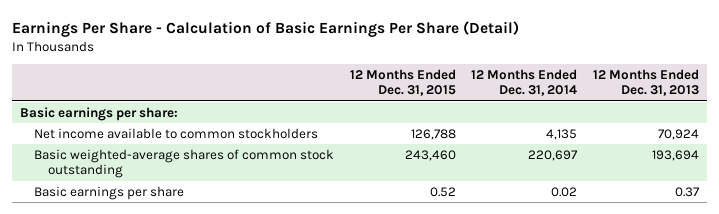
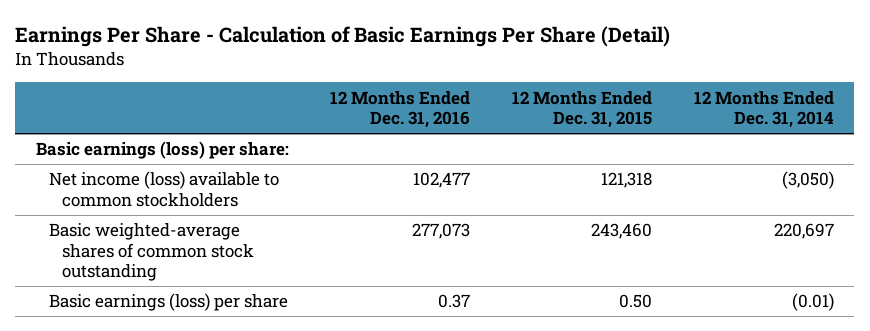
[593,69,700,97] 12 Months Ended Dec. 31, 2013 -> none
none -> [330,90,471,129] 12 Months Ended Dec. 31, 2016
[20,106,179,121] Basic earnings per share: -> [35,141,289,160] Basic earnings (loss) per share:
[33,127,318,139] Net income available to common stockholders -> [48,171,279,207] Net income (loss) available to common stockholders
[410,128,456,140] 126,788 -> [601,172,653,189] 121,318
[546,128,578,140] 4,135 -> [781,171,834,190] (3,050)
[33,185,184,200] Basic earnings per share -> [48,293,288,312] Basic earnings (loss) per share
[429,186,456,197] 0.52 -> [619,294,653,309] 0.50
[551,186,578,197] 0.02 -> [791,293,834,312] (0.01)

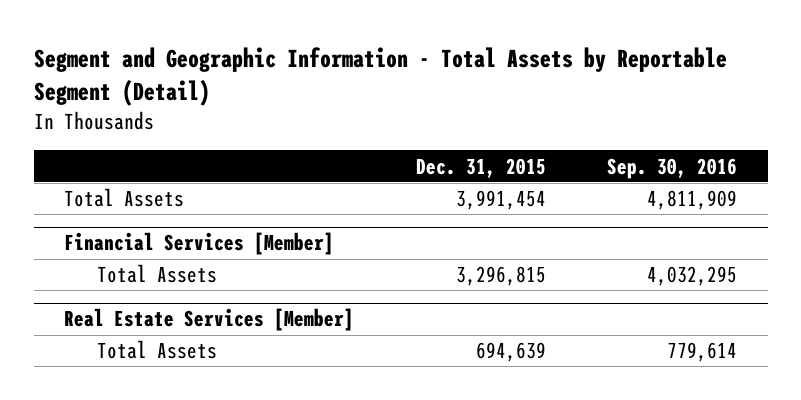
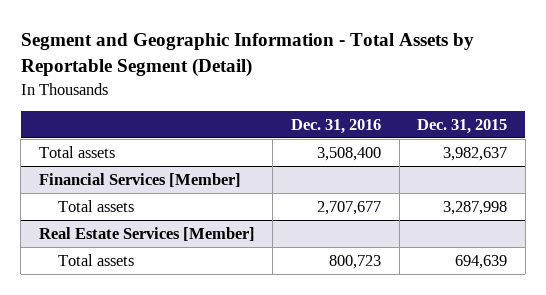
[606,157,737,179] Sep. 30, 2016 -> none
none -> [290,118,381,134] Dec. 31, 2016
[64,188,185,208] Total Assets -> [38,145,115,158] Total assets
[455,190,546,211] 3,991,454 -> [443,146,508,161] 3,982,637
[97,264,218,284] Total Assets -> [58,199,135,212] Total assets
[455,266,546,287] 3,296,815 -> [443,200,508,215] 3,287,998
[97,340,218,360] Total Assets -> [58,253,135,266] Total assets

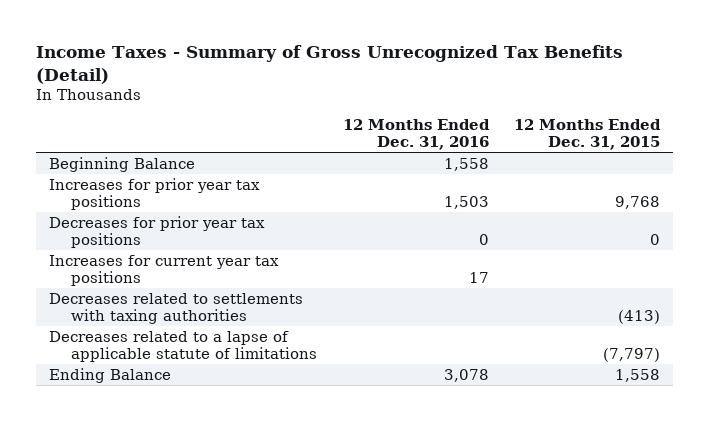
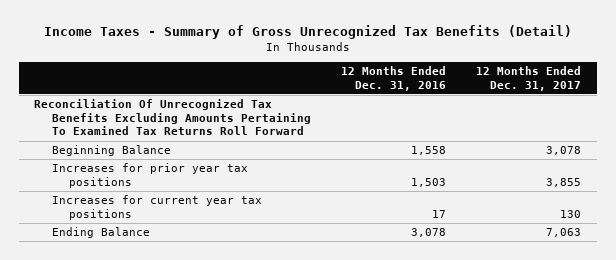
[514,119,662,151] 12 Months Ended Dec. 31, 2015 -> none
none -> [476,66,582,91] 12 Months Ended Dec. 31, 2017
none -> [34,99,311,136] Reconciliation Of Unrecognized Tax Benefits Excluding Amounts Pertaining To Examined Tax Returns Roll Forward
[48,215,265,248] Decreases for prior year tax positions -> none
[48,292,303,324] Decreases related to settlements with taxing authorities -> none
[48,330,317,362] Decreases related to a lapse of applicable statute of limitations -> none

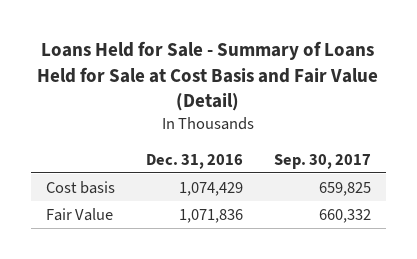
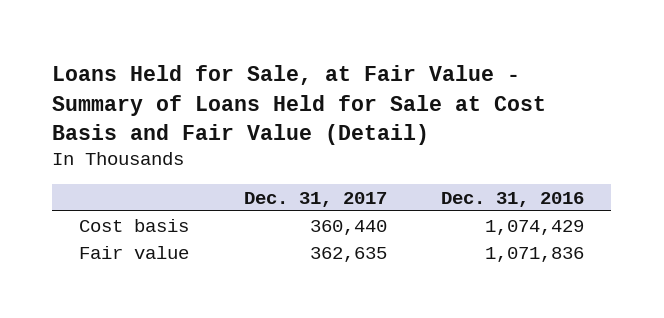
[37,41,379,112] Loans Held for Sale - Summary of Loans Held for Sale at Cost Basis and Fair Value (Detail) -> [52,65,547,146] Loans Held for Sale, at Fair Value - Summary of Loans Held for Sale at Cost Basis and Fair Value (Detail)
[273,153,371,169] Sep. 30, 2017 -> none
none -> [243,191,387,207] Dec. 31, 2017
[46,208,114,222] Fair Value -> [79,245,190,259] Fair value

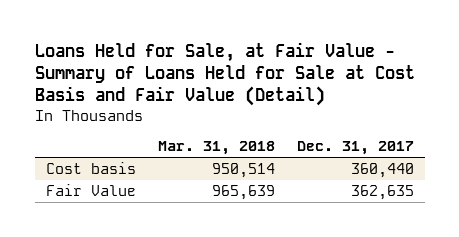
[441,191,585,207] Dec. 31, 2016 -> none
none -> [157,141,275,156] Mar. 31, 2018
[79,245,190,259] Fair value -> [45,183,136,196] Fair Value

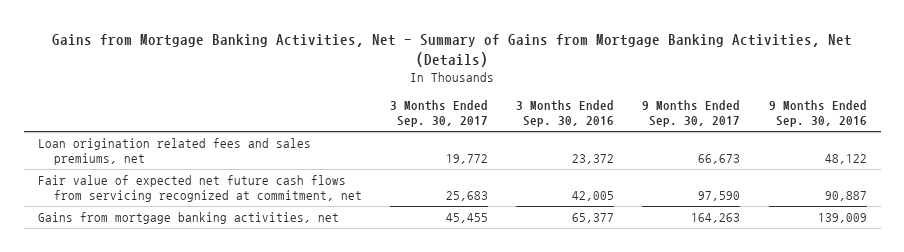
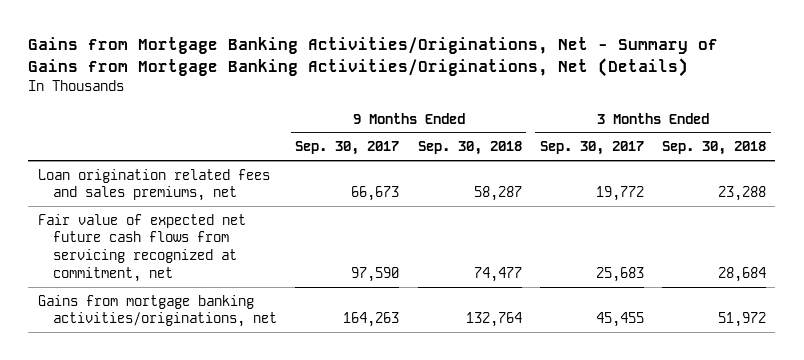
[52,33,853,67] Gains from Mortgage Banking Activities, Net - Summary of Gains from Mortgage Banking Activities, Net (Details) -> [28,37,719,77] Gains from Mortgage Banking Activities/Originations, Net - Summary of Gains from Mortgage Banking Activities/Originations, Net (Details)
[516,100,615,128] 3 Months Ended Sep. 30, 2016 -> none
[768,100,867,128] 9 Months Ended Sep. 30, 2016 -> none
none -> [417,141,522,156] Sep. 30, 2018
none -> [661,141,766,156] Sep. 30, 2018
[37,211,339,224] Gains from mortgage banking activities, net -> [37,294,278,328] Gains from mortgage banking activities/originations, net

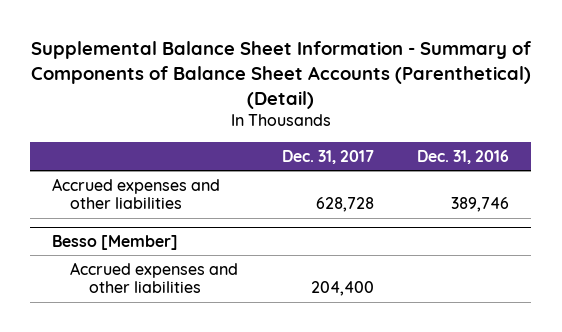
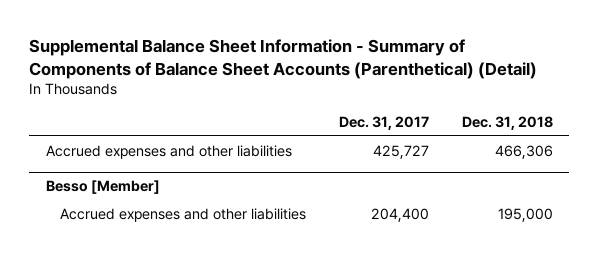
[417,149,510,164] Dec. 31, 2016 -> none
none -> [461,116,553,131] Dec. 31, 2018
[315,197,374,213] 628,728 -> [372,144,429,159] 425,727

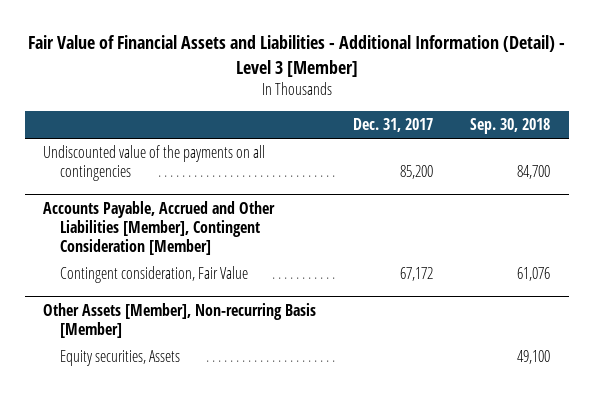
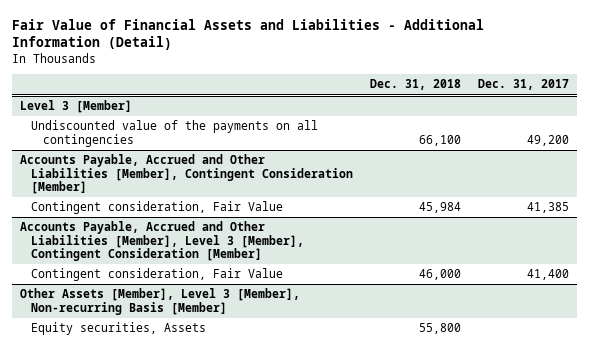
[27,35,565,77] Fair Value of Financial Assets and Liabilities - Additional Information (Detail) - Level 3 [Member] -> [11,18,484,51] Fair Value of Financial Assets and Liabilities - Additional Information (Detail)
[470,118,551,135] Sep. 30, 2018 -> none
none -> [370,79,462,91] Dec. 31, 2018
none -> [20,100,133,114] Level 3 [Member]
[400,165,434,180] 85,200 -> [526,134,569,146] 49,200
[400,267,434,282] 67,172 -> [526,202,569,214] 41,385
none -> [20,221,305,262] Accounts Payable, Accrued and Other Liabilities [Member], Level 3 [Member], Contingent Consideration [Member]
none -> [31,268,284,282] Contingent consideration, Fair Value
[43,302,317,339] Other Assets [Member], Non-recurring Basis [Member] -> [20,288,301,315] Other Assets [Member], Level 3 [Member], Non-recurring Basis [Member]

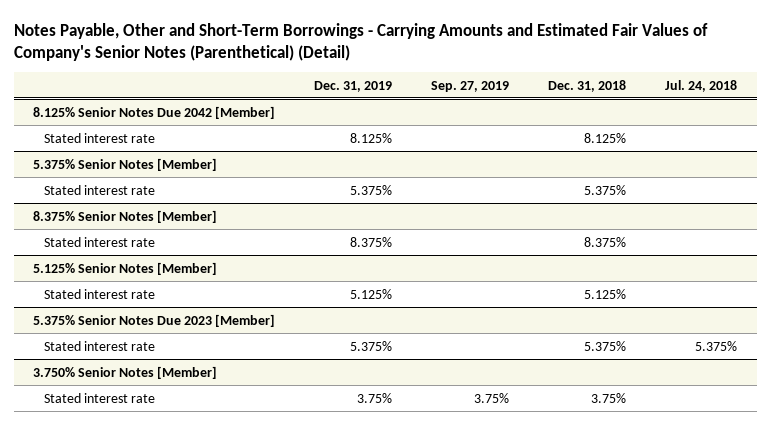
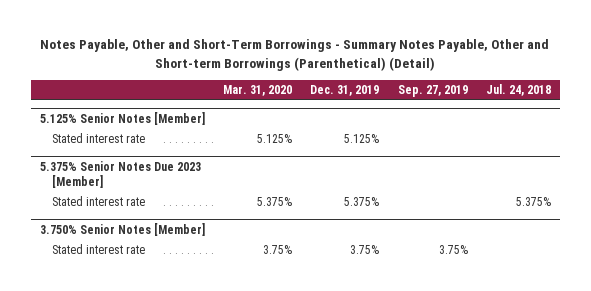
[13,22,708,61] Notes Payable, Other and Short-Term Borrowings - Carrying Amounts and Estimated Fair Values of Company's Senior Notes (Parenthetical) (Detail) -> [40,39,550,71] Notes Payable, Other and Short-Term Borrowings - Summary Notes Payable, Other and Short-term Borrowings (Parenthetical) (Detail)
[548,79,627,92] Dec. 31, 2018 -> none
none -> [223,84,293,96] Mar. 31, 2020
[33,105,276,119] 8.125% Senior Notes Due 2042 [Member] -> none
[44,132,156,143] Stated interest rate -> none
[33,157,218,171] 5.375% Senior Notes [Member] -> none
[44,184,156,195] Stated interest rate -> none
[33,209,218,223] 8.375% Senior Notes [Member] -> none
[44,236,156,247] Stated interest rate -> none

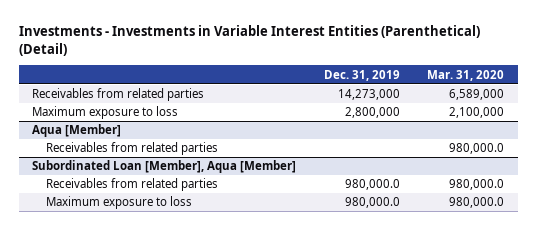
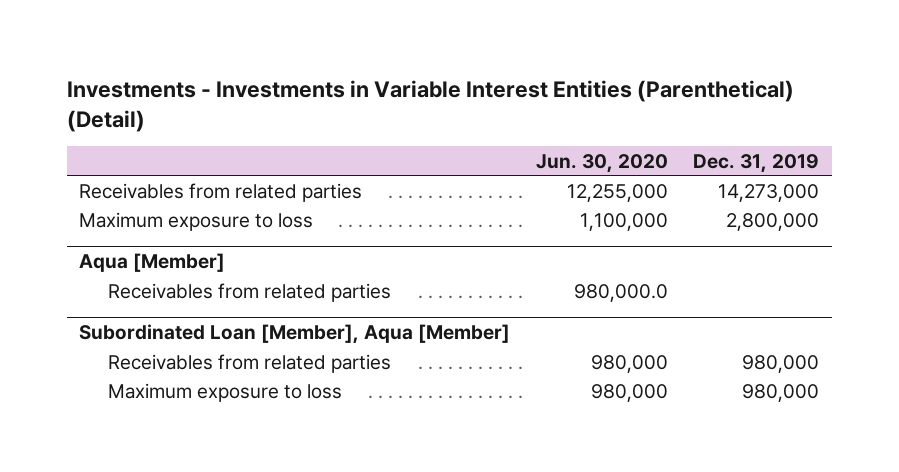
[427,69,505,81] Mar. 31, 2020 -> none
none -> [535,153,668,173] Jun. 30, 2020
[344,179,400,191] 980,000.0 -> [742,354,820,373] 980,000
[344,197,400,209] 980,000.0 -> [742,383,820,402] 980,000

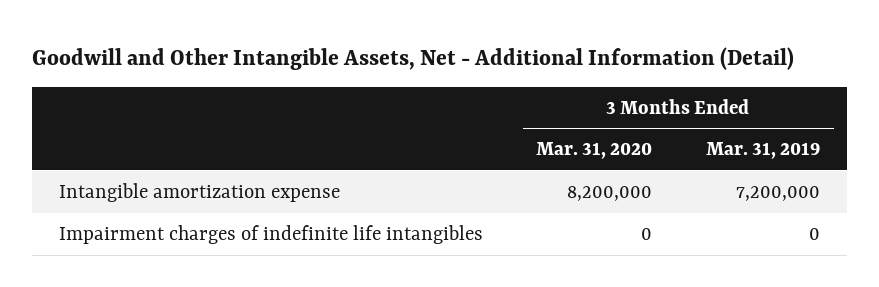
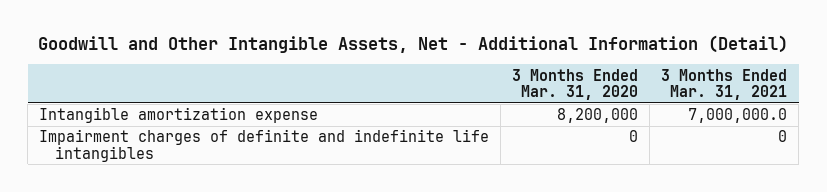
[706,142,821,160] Mar. 31, 2019 -> none
none -> [661,68,788,101] 3 Months Ended Mar. 31, 2021
[58,224,483,244] Impairment charges of indefinite life intangibles -> [39,129,490,162] Impairment charges of definite and indefinite life intangibles

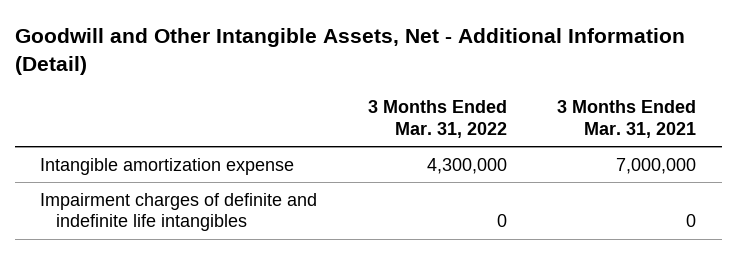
[512,68,639,101] 3 Months Ended Mar. 31, 2020 -> none
none -> [367,100,507,138] 3 Months Ended Mar. 31, 2022
[688,108,788,124] 7,000,000.0 -> [616,157,697,174] 7,000,000

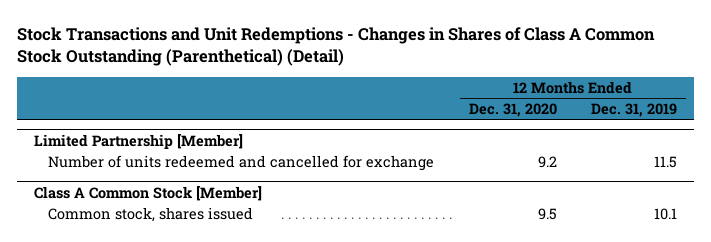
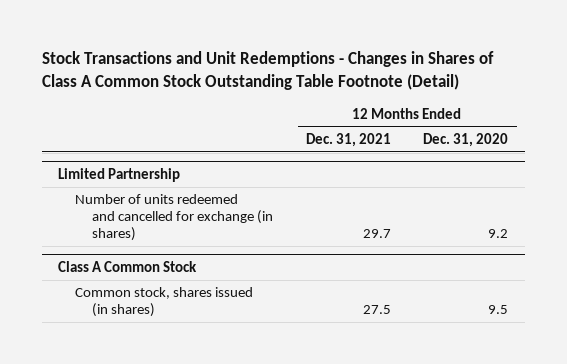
[17,26,656,67] Stock Transactions and Unit Redemptions - Changes in Shares of Class A Common Stock Outstanding (Parenthetical) (Detail) -> [41,51,494,90] Stock Transactions and Unit Redemptions - Changes in Shares of Class A Common Stock Outstanding Table Footnote (Detail)
[591,103,678,118] Dec. 31, 2019 -> none
none -> [305,132,391,147] Dec. 31, 2021
[34,133,244,149] Limited Partnership [Member] -> [58,167,181,182] Limited Partnership
[48,155,435,172] Number of units redeemed and cancelled for exchange -> [75,194,274,242] Number of units redeemed and cancelled for exchange (in shares)
[34,185,263,201] Class A Common Stock [Member] -> [58,260,198,272] Class A Common Stock
[48,207,254,223] Common stock, shares issued -> [75,287,254,318] Common stock, shares issued (in shares)

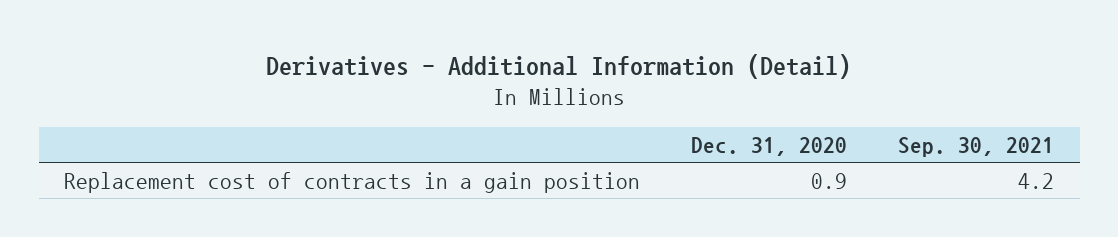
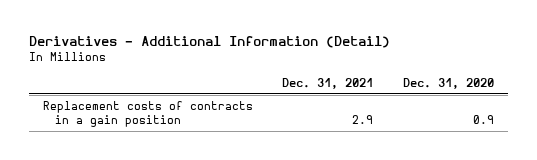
[898,136,1055,157] Sep. 30, 2021 -> none
none -> [282,78,374,90] Dec. 31, 2021
[64,171,641,193] Replacement cost of contracts in a gain position -> [43,101,254,128] Replacement costs of contracts in a gain position

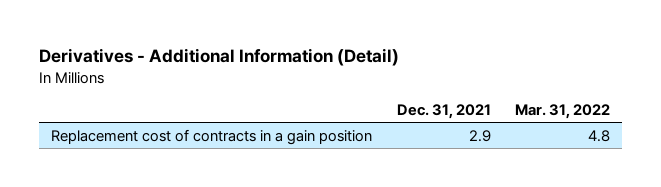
[402,78,494,90] Dec. 31, 2020 -> none
none -> [515,104,611,120] Mar. 31, 2022
[43,101,254,128] Replacement costs of contracts in a gain position -> [50,128,372,145] Replacement cost of contracts in a gain position

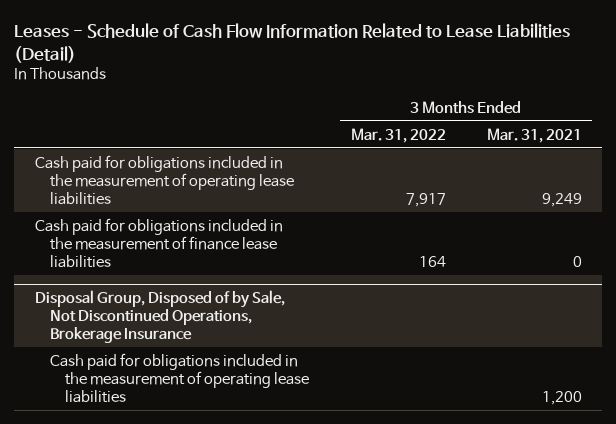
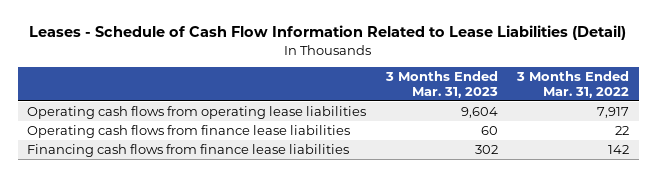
[486,127,582,143] Mar. 31, 2021 -> none
none -> [384,71,498,98] 3 Months Ended Mar. 31, 2023
[34,289,285,344] Disposal Group, Disposed of by Sale, Not Discontinued Operations, Brokerage Insurance -> none
[49,352,310,404] Cash paid for obligations included in the measurement of operating lease liabilities -> none
[34,154,294,206] Cash paid for obligations included in the measurement of operating lease liabilities -> [27,105,367,119] Operating cash flows from operating lease liabilities
none -> [27,124,351,138] Operating cash flows from finance lease liabilities
[34,217,283,269] Cash paid for obligations included in the measurement of finance lease liabilities -> [27,143,350,157] Financing cash flows from finance lease liabilities
[418,256,446,268] 164 -> [607,144,629,154] 142

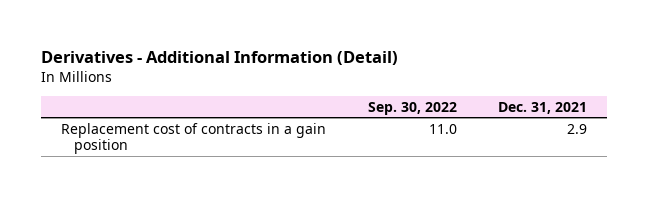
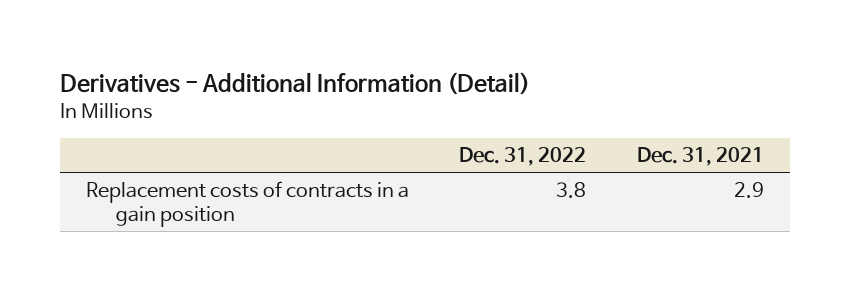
[367,101,457,115] Sep. 30, 2022 -> none
none -> [459,147,587,167] Dec. 31, 2022
[61,122,327,155] Replacement cost of contracts in a gain position -> [85,181,409,228] Replacement costs of contracts in a gain position

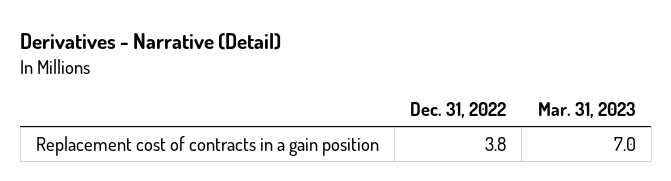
[60,72,531,96] Derivatives - Additional Information (Detail) -> [20,32,282,50] Derivatives - Narrative (Detail)
[637,147,765,167] Dec. 31, 2021 -> none
none -> [537,101,636,118] Mar. 31, 2023
[85,181,409,228] Replacement costs of contracts in a gain position -> [35,135,379,156] Replacement cost of contracts in a gain position

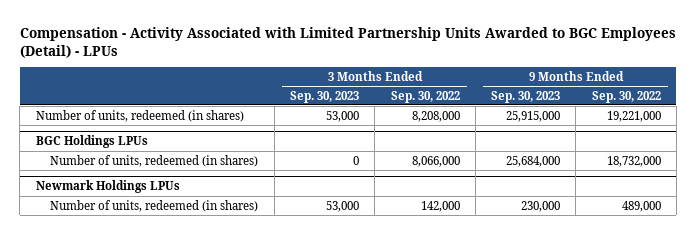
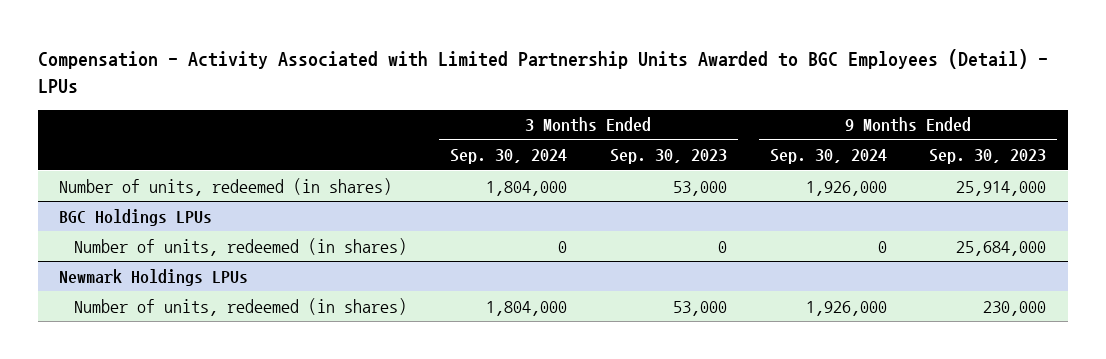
[390,90,460,103] Sep. 30, 2022 -> none
[591,90,661,103] Sep. 30, 2022 -> none
none -> [450,149,568,165] Sep. 30, 2024
none -> [769,149,887,165] Sep. 30, 2024
[506,110,561,122] 25,915,000 -> [956,180,1047,196] 25,914,000

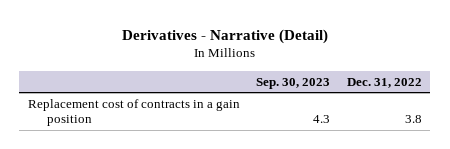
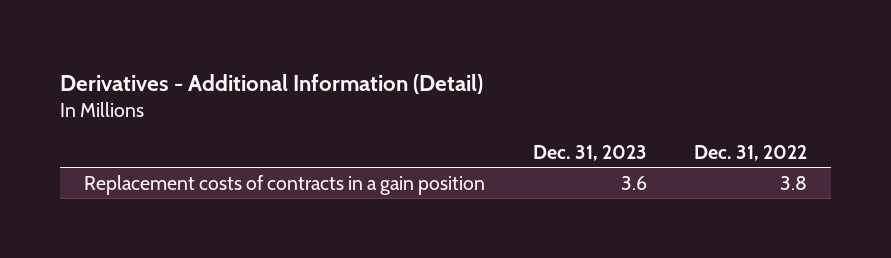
[121,28,328,44] Derivatives - Narrative (Detail) -> [60,73,484,94] Derivatives - Additional Information (Detail)
[256,77,331,89] Sep. 30, 2023 -> none
none -> [532,144,647,161] Dec. 31, 2023
[27,99,240,127] Replacement cost of contracts in a gain position -> [84,175,486,196] Replacement costs of contracts in a gain position

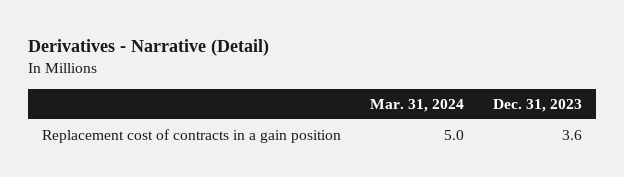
[60,73,484,94] Derivatives - Additional Information (Detail) -> [27,39,269,57] Derivatives - Narrative (Detail)
[694,144,808,161] Dec. 31, 2022 -> none
none -> [369,98,464,112] Mar. 31, 2024
[84,175,486,196] Replacement costs of contracts in a gain position -> [42,128,342,143] Replacement cost of contracts in a gain position

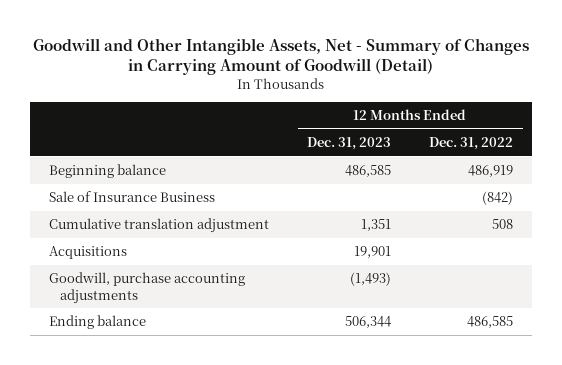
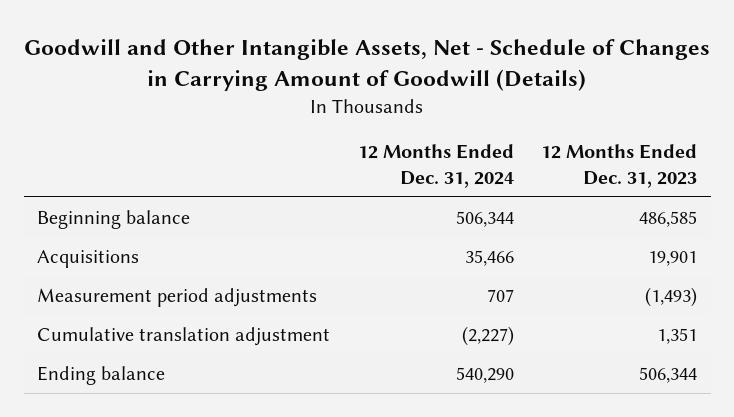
[33,37,530,76] Goodwill and Other Intangible Assets, Net - Summary of Changes in Carrying Amount of Goodwill (Detail) -> [24,38,711,91] Goodwill and Other Intangible Assets, Net - Schedule of Changes in Carrying Amount of Goodwill (Details)
[429,136,514,150] Dec. 31, 2022 -> none
none -> [357,144,514,188] 12 Months Ended Dec. 31, 2024
[49,191,216,203] Sale of Insurance Business -> none
[49,272,246,304] Goodwill, purchase accounting adjustments -> [37,287,318,307] Measurement period adjustments
[49,218,270,234] Cumulative translation adjustment -> [37,326,331,346] Cumulative translation adjustment

